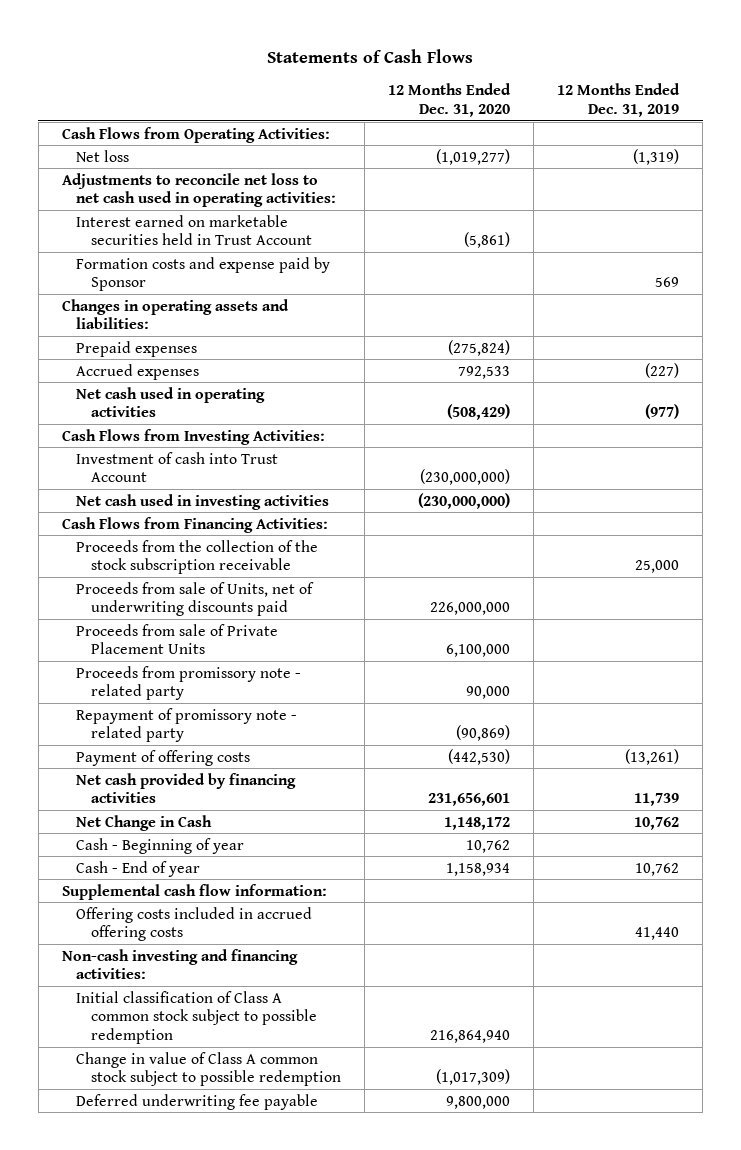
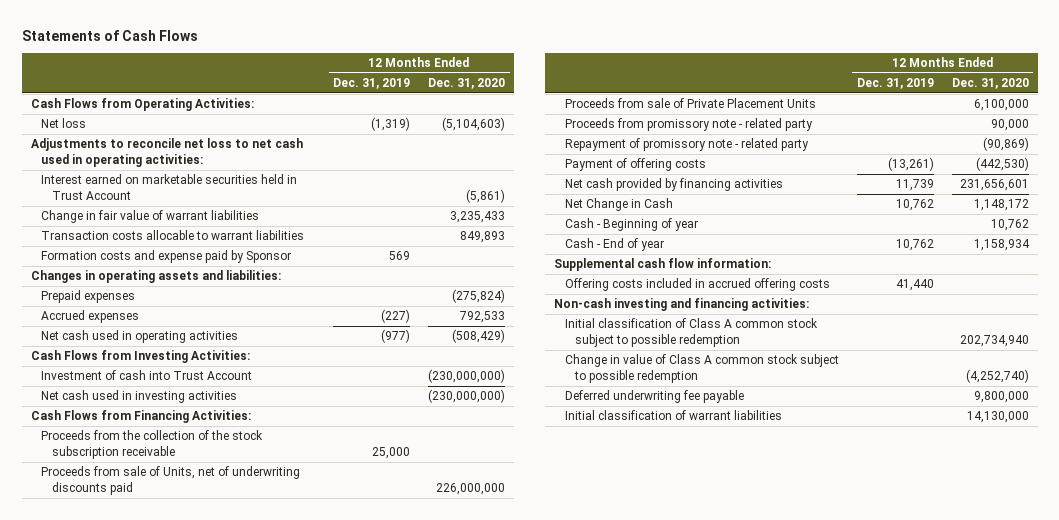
[436,148,511,165] (1,019,277) -> [442,117,506,132] (5,104,603)
none -> [41,210,260,224] Change in fair value of warrant liabilities
none -> [41,230,305,241] Transaction costs allocable to warrant liabilities
[430,1030,511,1044] 216,864,940 -> [959,335,1029,348] 202,734,940
[436,1069,511,1086] (1,017,309) -> [965,369,1029,384] (4,252,740)
none -> [564,410,782,421] Initial classification of warrant liabilities

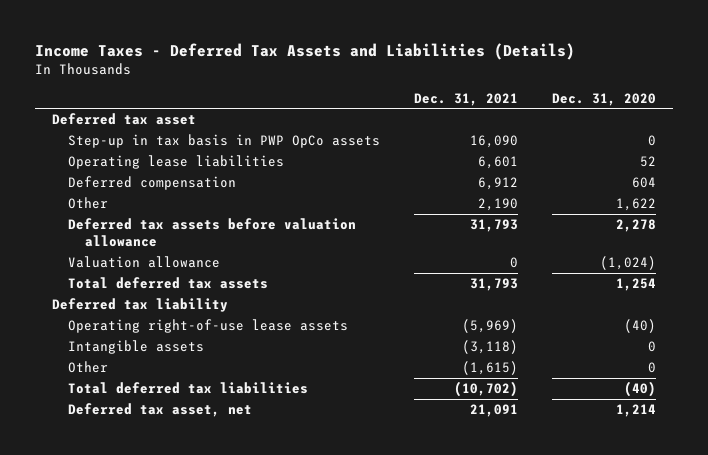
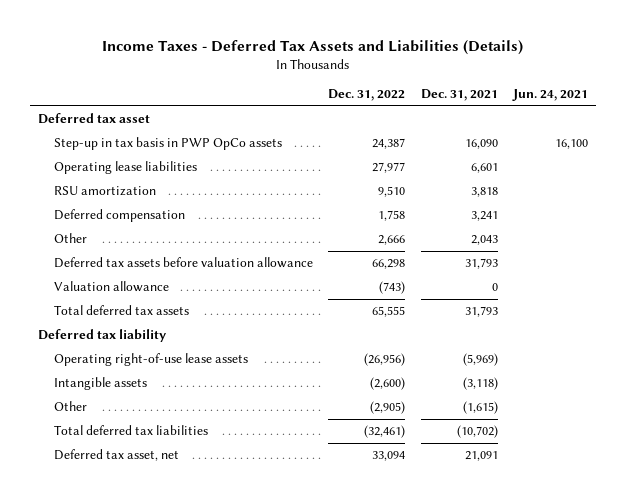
[551,92,656,106] Dec. 31, 2020 -> none
none -> [328,89,406,102] Dec. 31, 2022
none -> [511,89,588,102] Jun. 24, 2021
none -> [53,186,156,197] RSU amortization
[478,177,519,191] 6,912 -> [470,211,498,222] 3,241
[478,198,519,212] 2,190 -> [470,235,498,246] 2,043

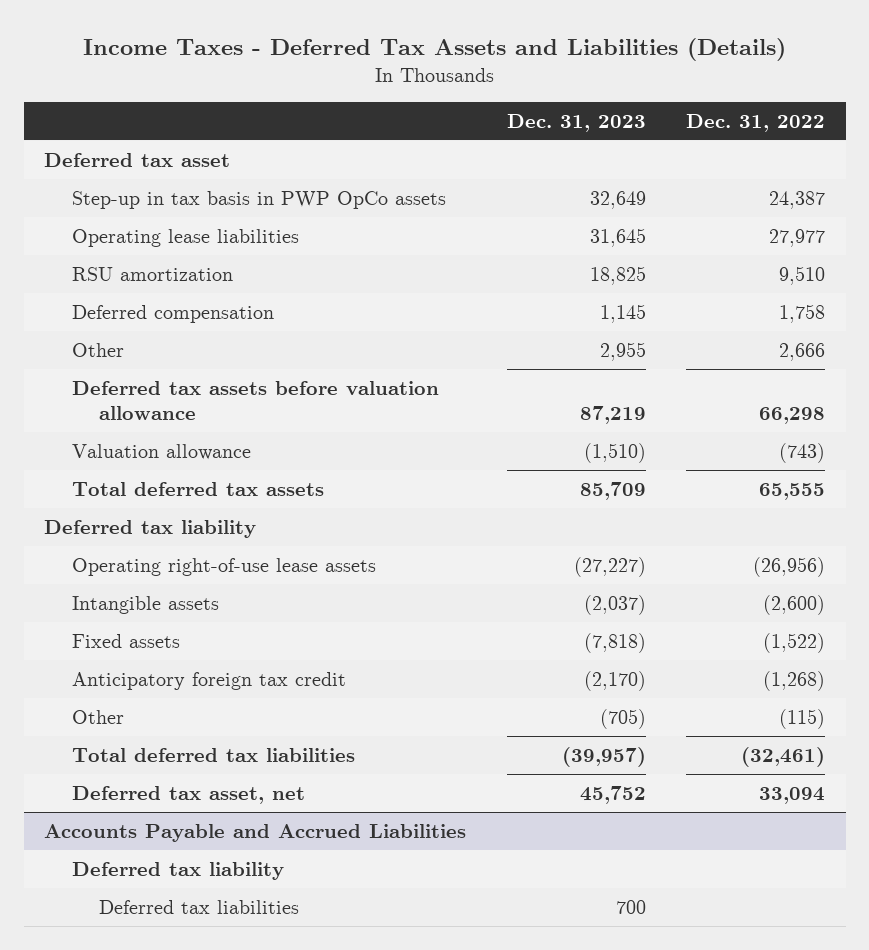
[420,89,498,102] Dec. 31, 2021 -> none
[511,89,588,102] Jun. 24, 2021 -> none
none -> [506,113,646,132] Dec. 31, 2023
none -> [71,633,180,648] Fixed assets
none -> [71,671,346,690] Anticipatory foreign tax credit
[370,401,406,415] (2,905) -> [779,708,826,729] (115)
none -> [44,823,467,842] Accounts Payable and Accrued Liabilities
none -> [71,861,284,880] Deferred tax liability
none -> [99,899,300,914] Deferred tax liabilities

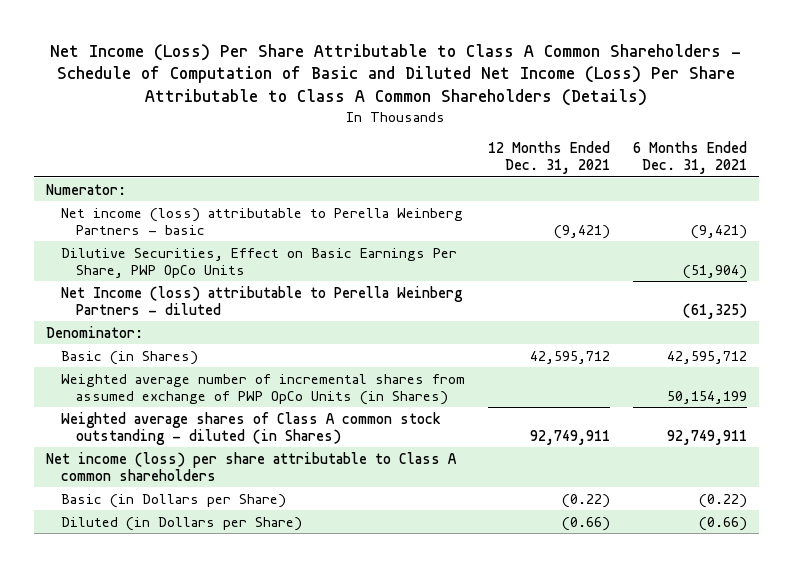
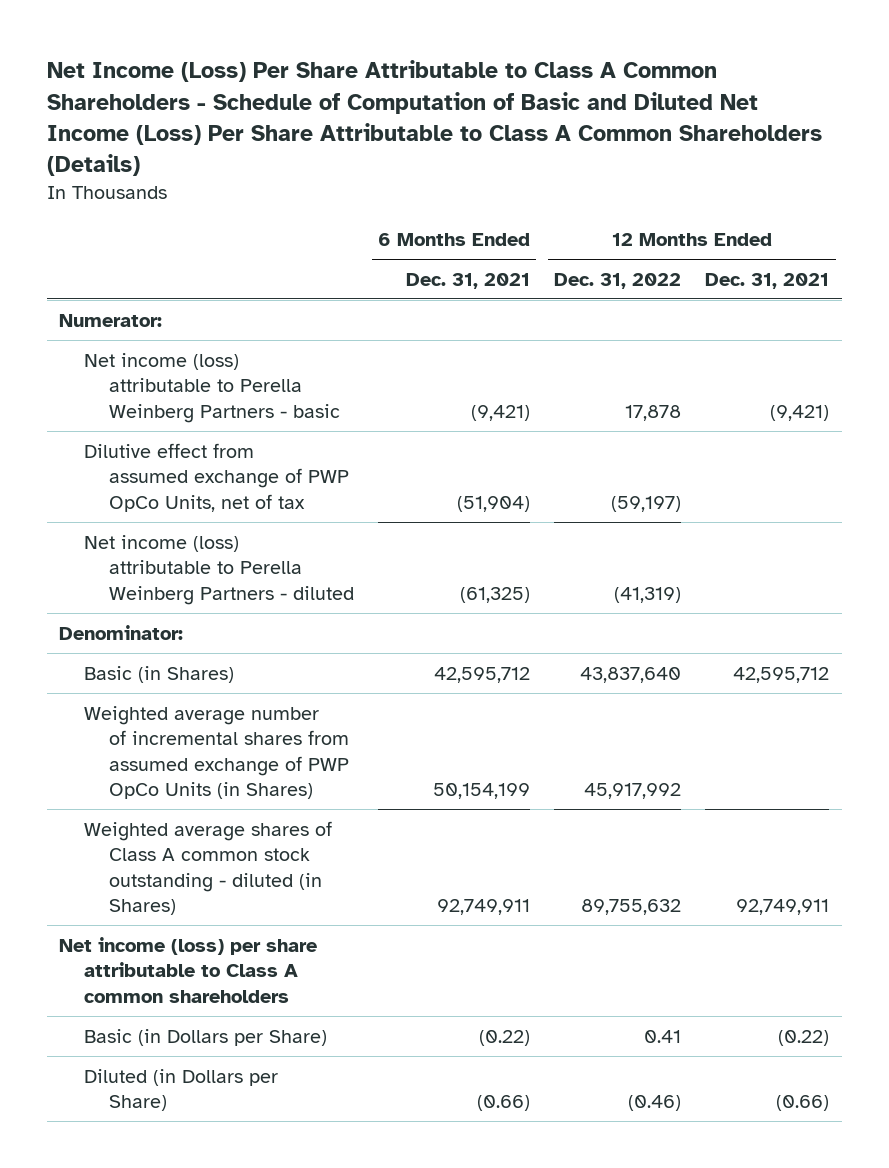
none -> [554,272,682,289] Dec. 31, 2022
[60,247,457,278] Dilutive Securities, Effect on Basic Earnings Per Share, PWP OpCo Units -> [83,442,349,512] Dilutive effect from assumed exchange of PWP OpCo Units, net of tax
[60,285,463,315] Net Income (loss) attributable to Perella Weinberg Partners - diluted -> [83,534,354,605] Net income (loss) attributable to Perella Weinberg Partners - diluted

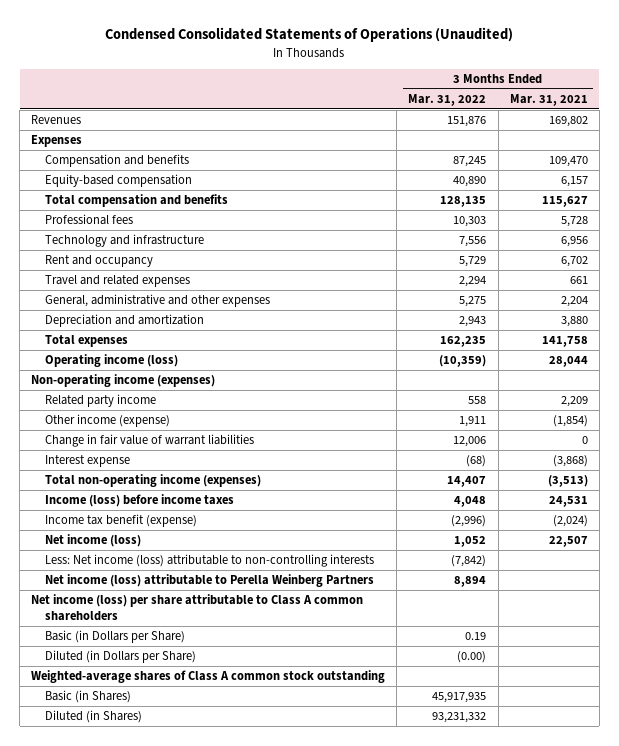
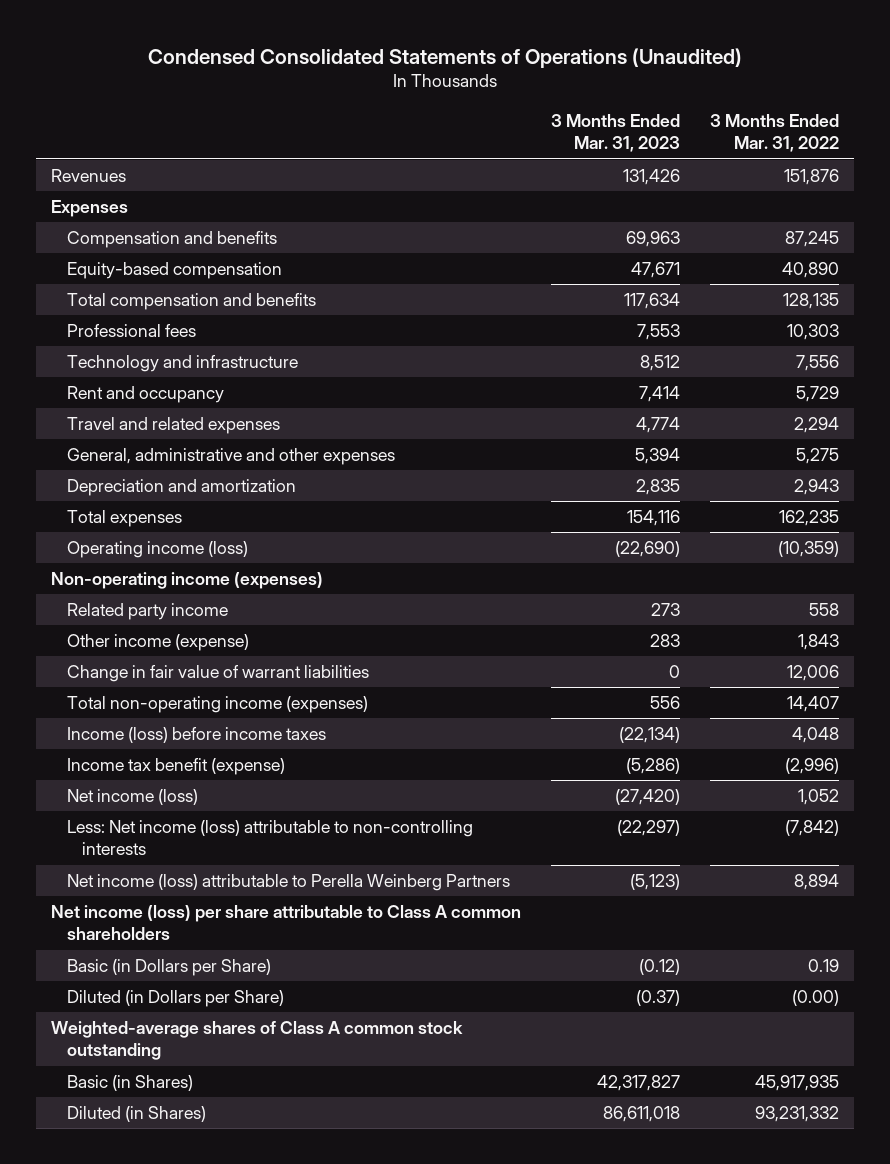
[509,93,588,106] Mar. 31, 2021 -> none
none -> [551,114,681,153] 3 Months Ended Mar. 31, 2023
[459,416,487,428] 1,911 -> [797,634,839,651] 1,843
[45,455,131,468] Interest expense -> none

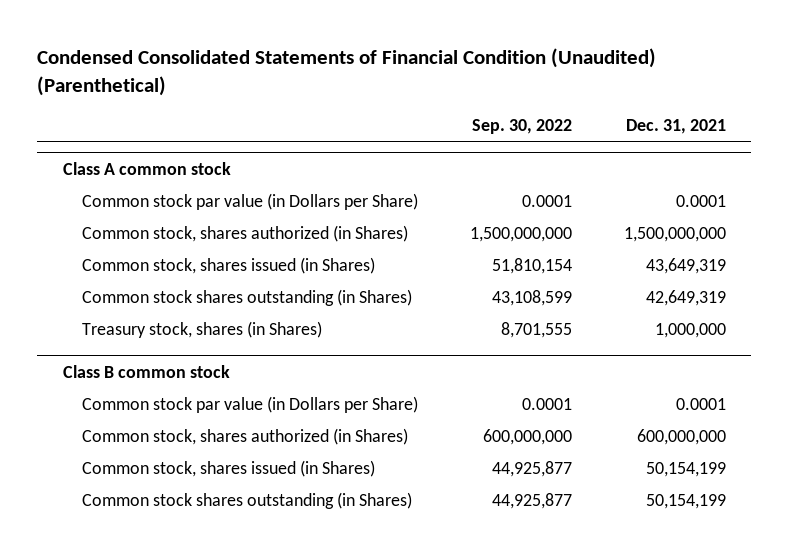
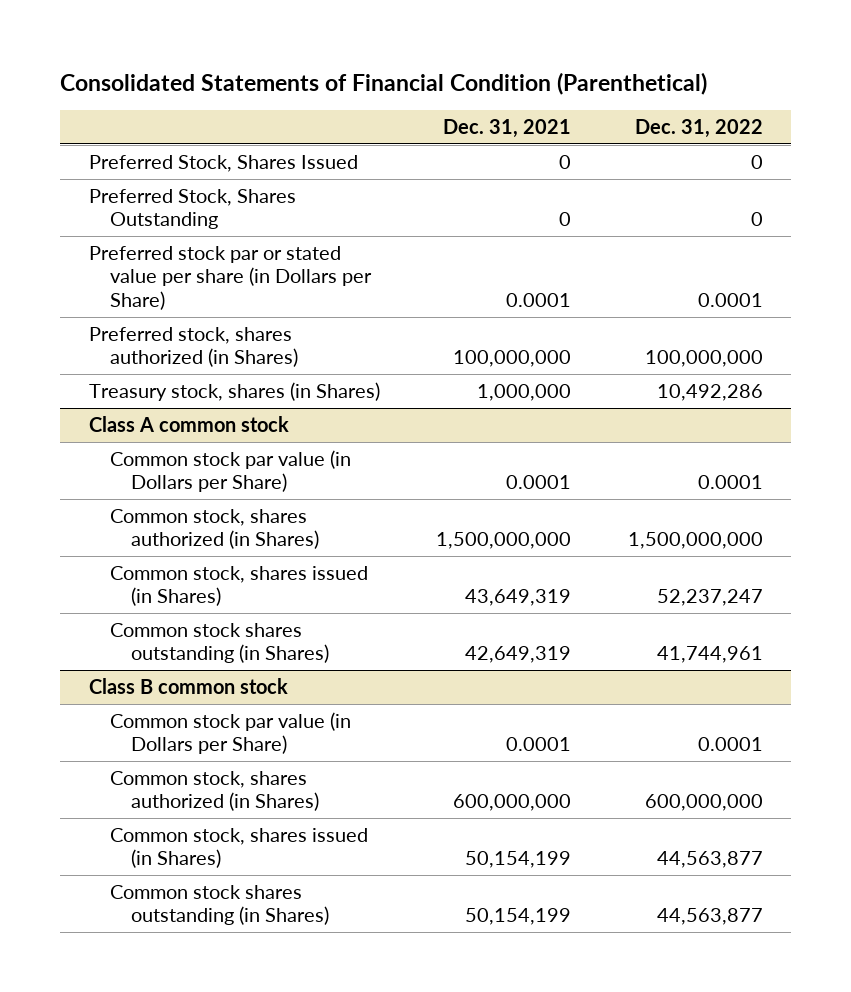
[36,48,656,96] Condensed Consolidated Statements of Financial Condition (Unaudited) (Parenthetical) -> [60,71,708,95] Consolidated Statements of Financial Condition (Parenthetical)
[471,119,572,135] Sep. 30, 2022 -> none
none -> [634,118,763,138] Dec. 31, 2022
none -> [88,154,358,172] Preferred Stock, Shares Issued
none -> [88,188,296,230] Preferred Stock, Shares Outstanding
none -> [88,245,372,310] Preferred stock par or stated value per share (in Dollars per Share)
none -> [88,326,298,368] Preferred stock, shares authorized (in Shares)
none -> [88,381,380,401] Treasury stock, shares (in Shares)
[82,320,323,338] Treasury stock, shares (in Shares) -> none

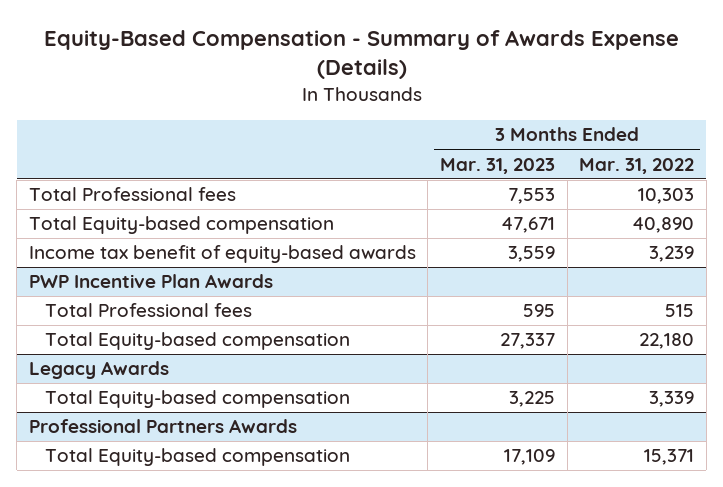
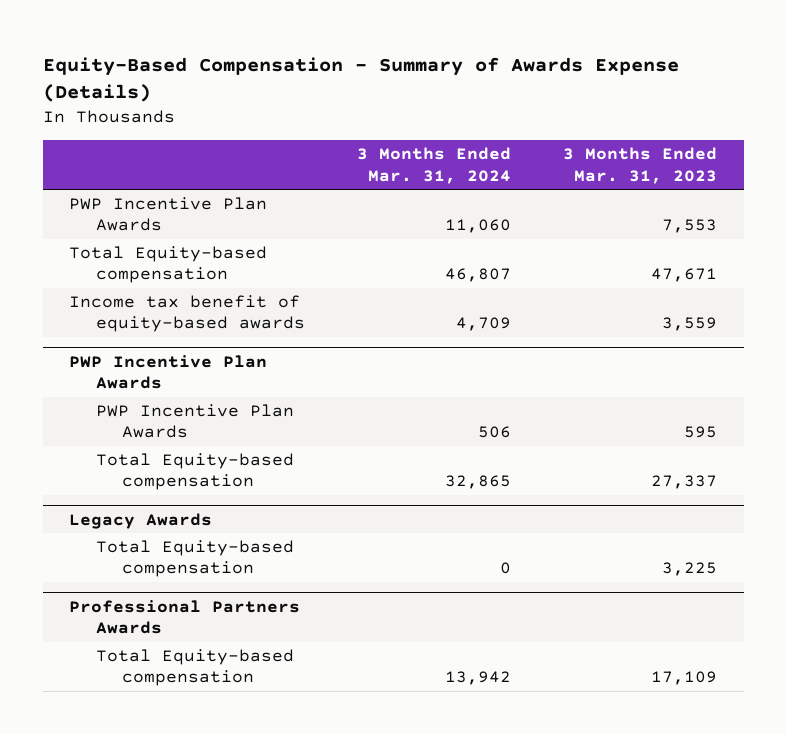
[579,157,695,174] Mar. 31, 2022 -> none
none -> [356,147,511,184] 3 Months Ended Mar. 31, 2024
[28,187,236,202] Total Professional fees -> [69,197,268,232] PWP Incentive Plan Awards
[45,303,253,318] Total Professional fees -> [95,404,294,439] PWP Incentive Plan Awards

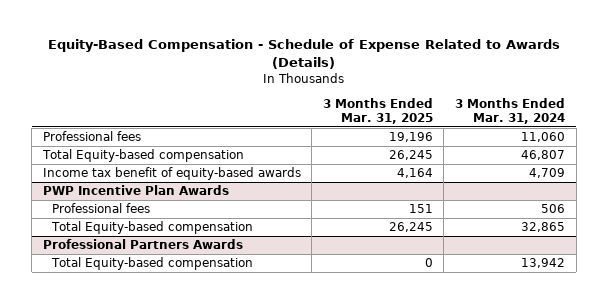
[42,56,679,103] Equity-Based Compensation - Summary of Awards Expense (Details) -> [47,39,560,70] Equity-Based Compensation - Schedule of Expense Related to Awards (Details)
[563,147,718,184] 3 Months Ended Mar. 31, 2023 -> none
none -> [322,97,433,125] 3 Months Ended Mar. 31, 2025
[69,197,268,232] PWP Incentive Plan Awards -> [42,131,141,142] Professional fees
[95,404,294,439] PWP Incentive Plan Awards -> [52,203,151,214] Professional fees
[69,512,213,529] Legacy Awards -> none
[95,540,294,578] Total Equity-based compensation -> none

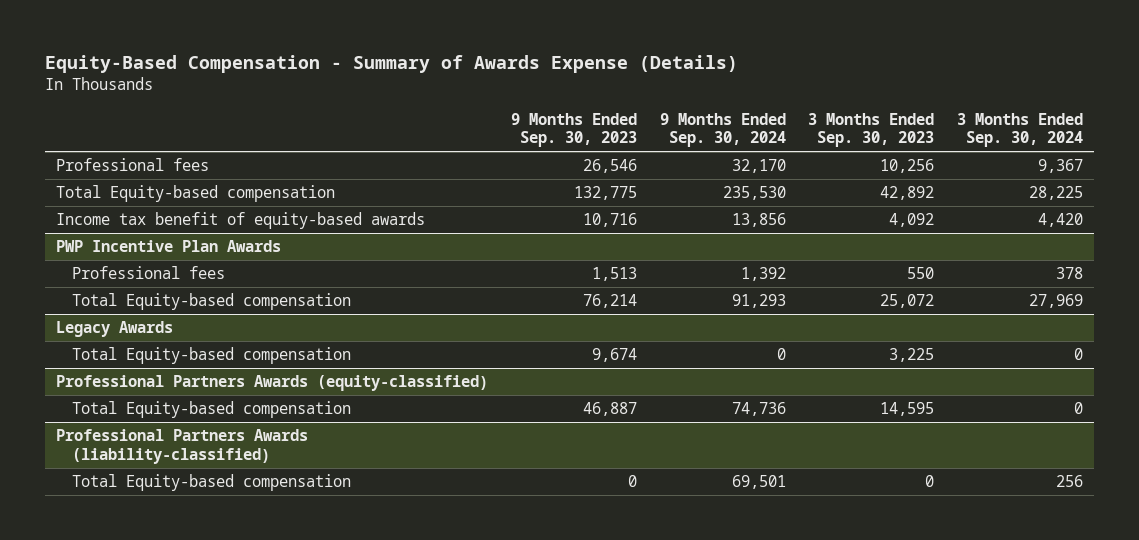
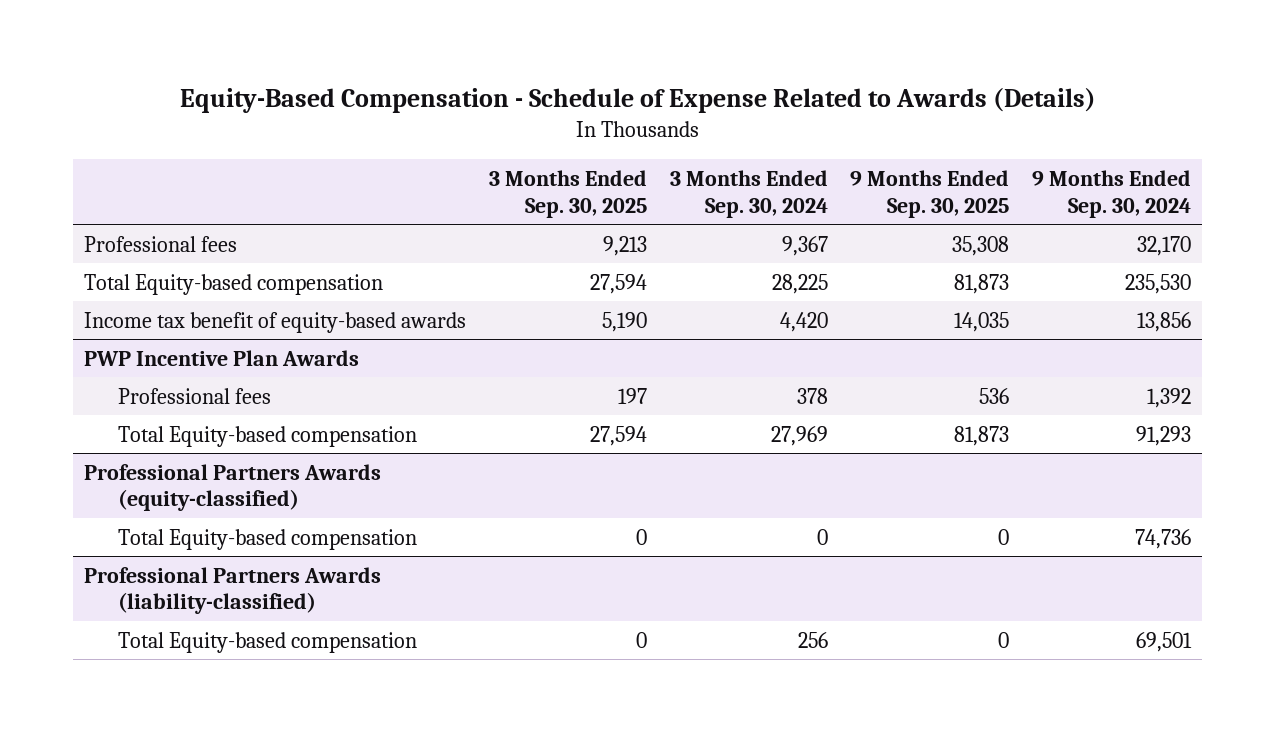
[44,55,738,74] Equity-Based Compensation - Summary of Awards Expense (Details) -> [179,88,1096,114] Equity-Based Compensation - Schedule of Expense Related to Awards (Details)
[510,112,637,148] 9 Months Ended Sep. 30, 2023 -> none
[808,112,935,148] 3 Months Ended Sep. 30, 2023 -> none
none -> [489,169,648,218] 3 Months Ended Sep. 30, 2025
none -> [850,169,1010,218] 9 Months Ended Sep. 30, 2025
[56,321,174,338] Legacy Awards -> none
[71,347,351,365] Total Equity-based compensation -> none

